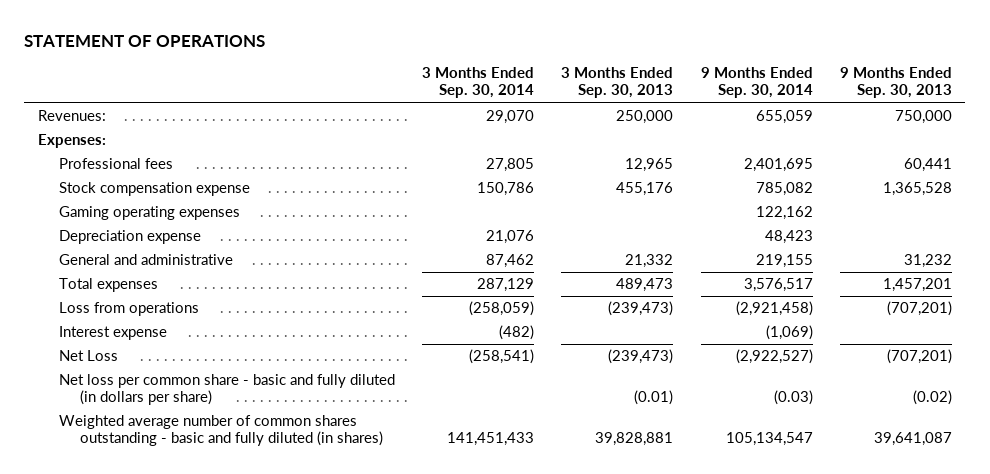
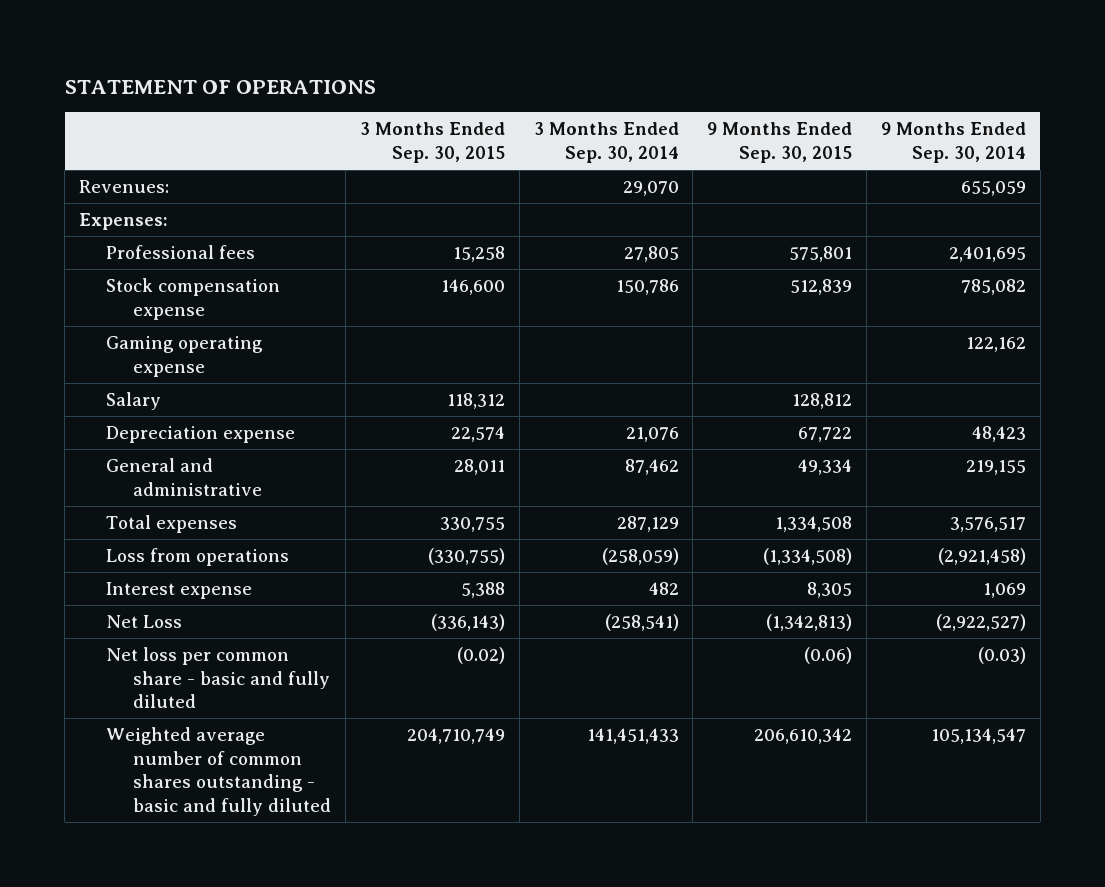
[561,67,674,99] 3 Months Ended Sep. 30, 2013 -> none
[839,67,952,99] 9 Months Ended Sep. 30, 2013 -> none
none -> [359,122,505,163] 3 Months Ended Sep. 30, 2015
none -> [707,122,853,163] 9 Months Ended Sep. 30, 2015
[58,206,240,221] Gaming operating expenses -> [106,335,264,377] Gaming operating expense
none -> [106,391,162,410] Salary
[499,325,535,341] (482) -> [648,581,679,595] 482
[765,325,813,341] (1,069) -> [982,582,1026,598] 1,069
[58,374,395,406] Net loss per common share - basic and fully diluted (in dollars per share) -> [106,646,331,709] Net loss per common share - basic and fully diluted
[58,415,383,447] Weighted average number of common shares outstanding - basic and fully diluted (in shares) -> [106,726,332,817] Weighted average number of common shares outstanding - basic and fully diluted

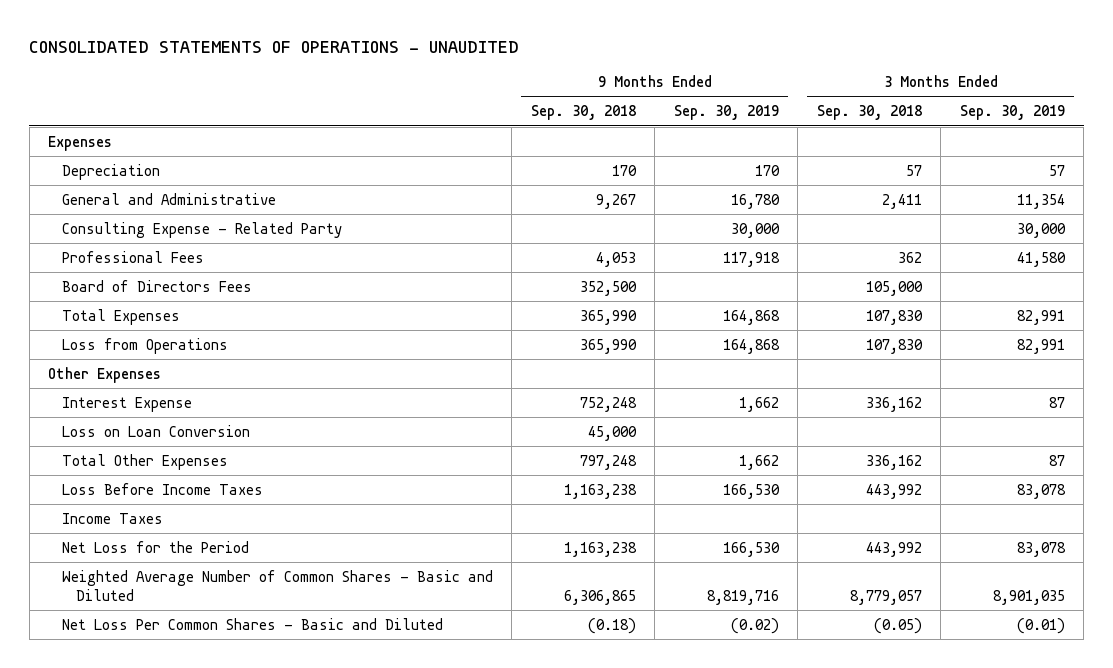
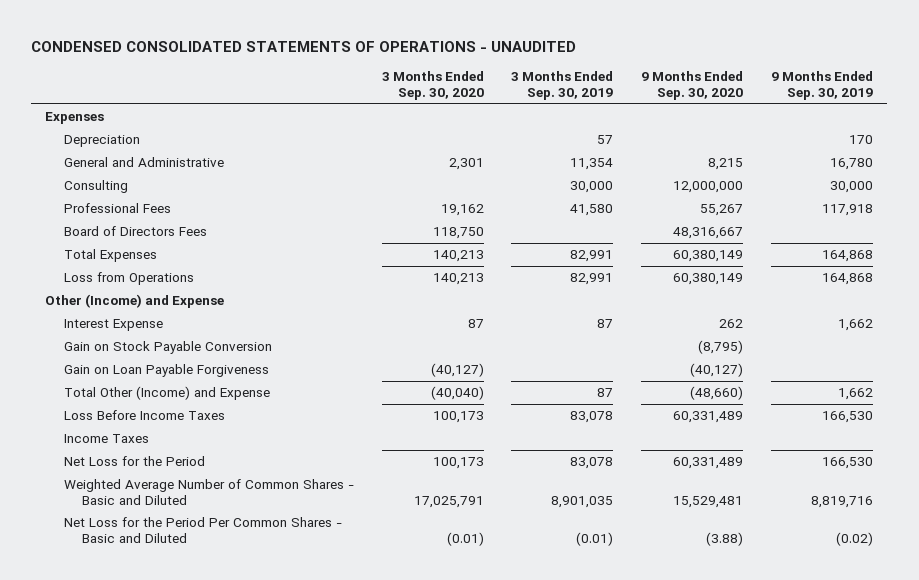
[29,40,520,53] CONSOLIDATED STATEMENTS OF OPERATIONS - UNAUDITED -> [31,40,577,52] CONDENSED CONSOLIDATED STATEMENTS OF OPERATIONS - UNAUDITED
[530,105,636,121] Sep. 30, 2018 -> none
[816,105,922,121] Sep. 30, 2018 -> none
none -> [381,71,484,100] 3 Months Ended Sep. 30, 2020
none -> [641,71,744,100] 9 Months Ended Sep. 30, 2020
[61,221,342,238] Consulting Expense - Related Party -> [63,179,128,193] Consulting
[48,366,162,383] Other Expenses -> [45,293,225,308] Other (Income) and Expense
[61,424,250,437] Loss on Loan Conversion -> none
none -> [63,340,272,354] Gain on Stock Payable Conversion
none -> [63,363,269,377] Gain on Loan Payable Forgiveness
[61,453,228,470] Total Other Expenses -> [63,385,270,400] Total Other (Income) and Expense
[61,617,443,630] Net Loss Per Common Shares - Basic and Diluted -> [63,516,342,543] Net Loss for the Period Per Common Shares - Basic and Diluted

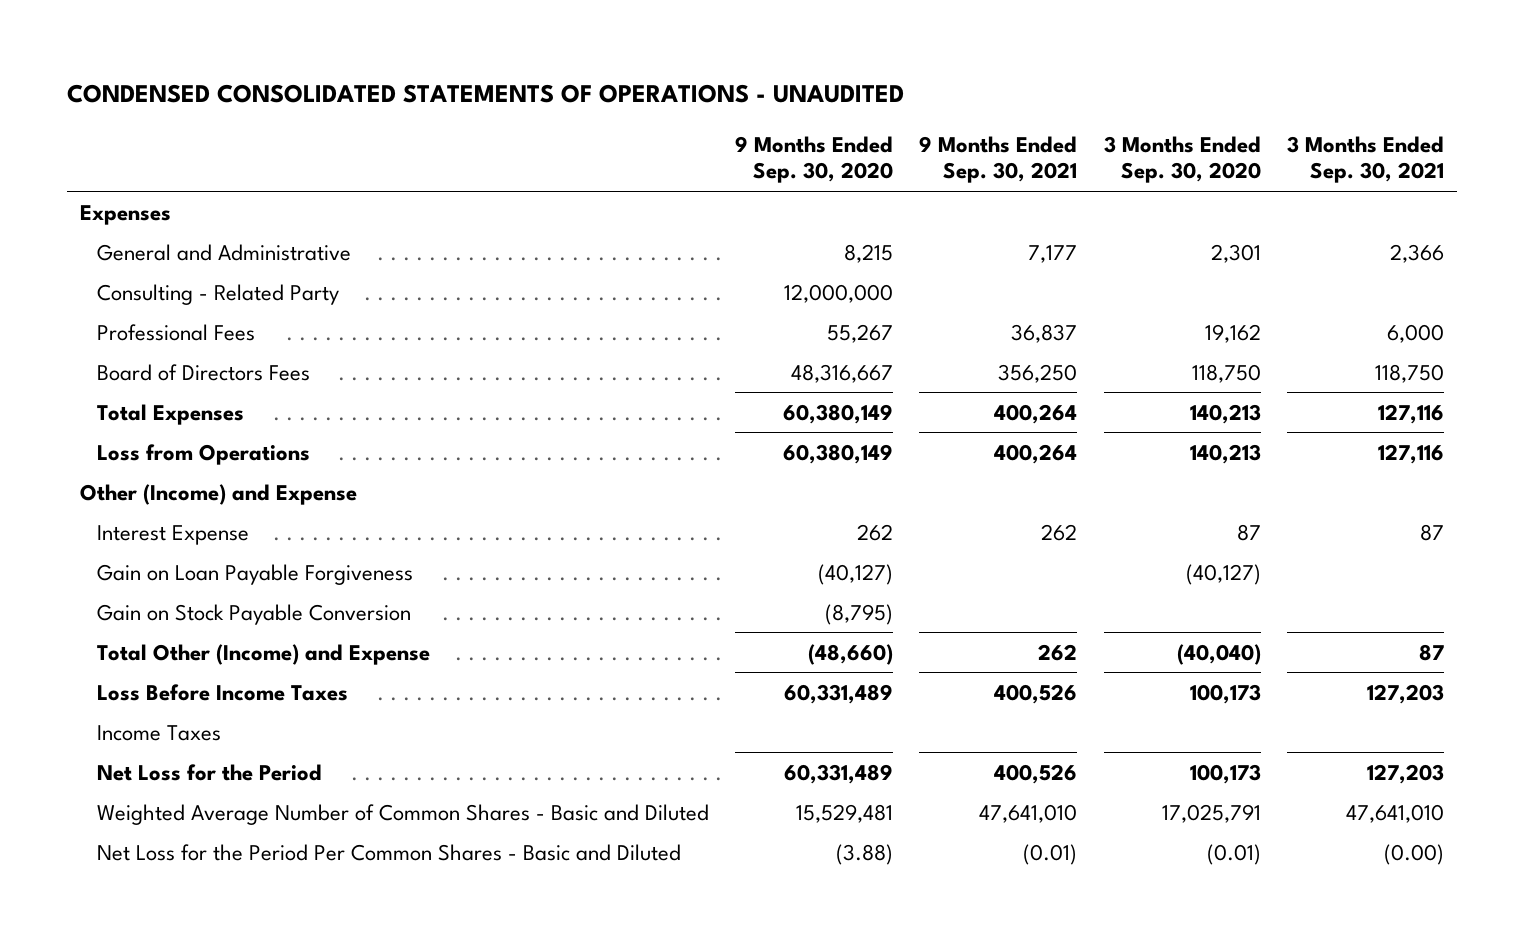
[511,71,614,100] 3 Months Ended Sep. 30, 2019 -> none
[771,71,874,100] 9 Months Ended Sep. 30, 2019 -> none
none -> [919,136,1078,184] 9 Months Ended Sep. 30, 2021
none -> [1286,136,1444,184] 3 Months Ended Sep. 30, 2021
[63,134,140,147] Depreciation -> none
[63,179,128,193] Consulting -> [97,283,340,305] Consulting - Related Party
[63,340,272,354] Gain on Stock Payable Conversion -> [97,603,412,625] Gain on Stock Payable Conversion

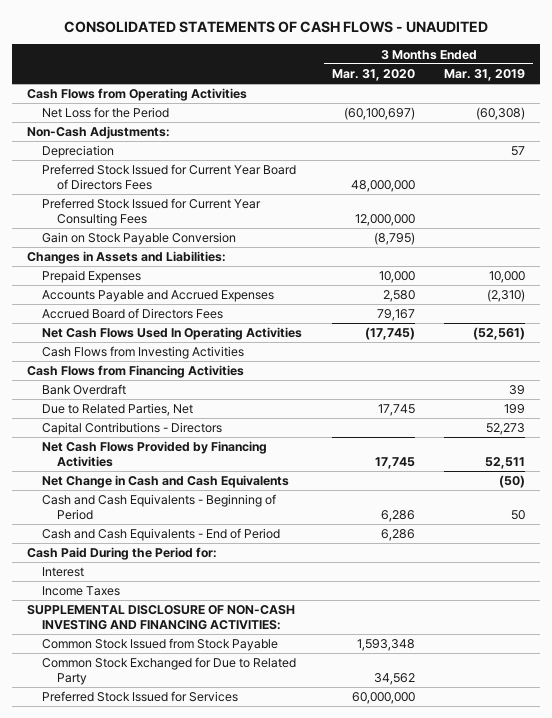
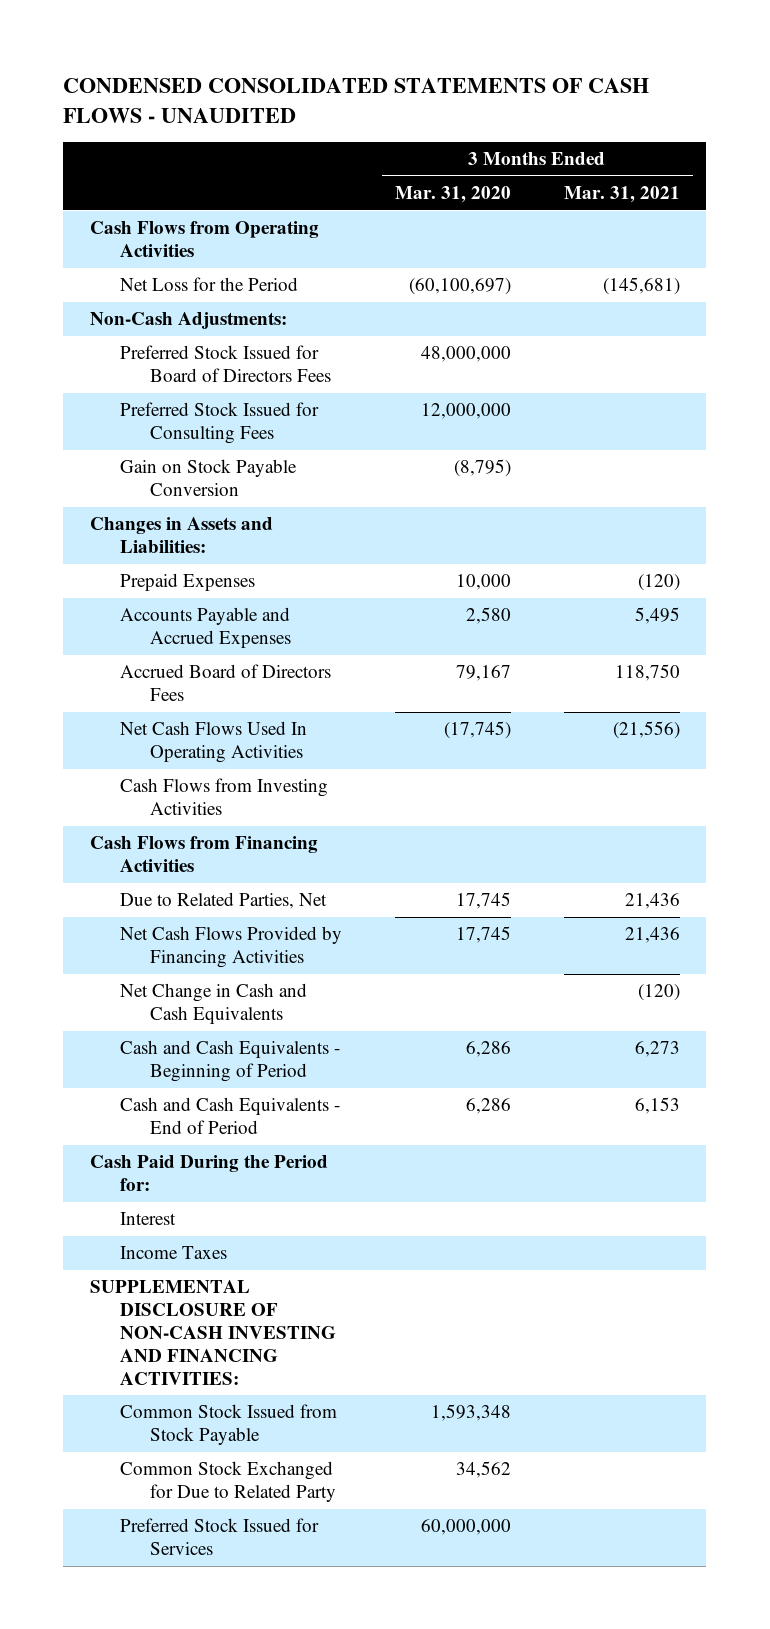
[64,20,489,33] CONSOLIDATED STATEMENTS OF CASH FLOWS - UNAUDITED -> [63,78,650,123] CONDENSED CONSOLIDATED STATEMENTS OF CASH FLOWS - UNAUDITED
[444,68,526,81] Mar. 31, 2019 -> none
none -> [563,186,680,204] Mar. 31, 2021
[42,145,115,159] Depreciation -> none
[42,164,297,190] Preferred Stock Issued for Current Year Board of Directors Fees -> [119,345,332,383] Preferred Stock Issued for Board of Directors Fees
[42,198,262,226] Preferred Stock Issued for Current Year Consulting Fees -> [119,402,319,445] Preferred Stock Issued for Consulting Fees
[42,384,127,396] Bank Overdraft -> none
[42,422,223,436] Capital Contributions - Directors -> none

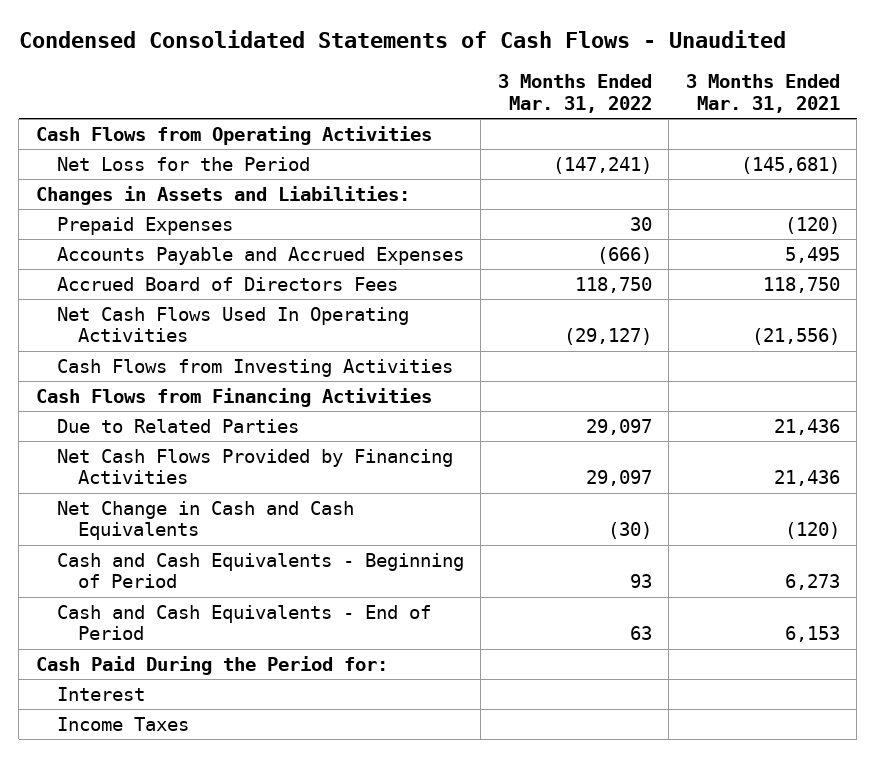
[63,78,650,123] CONDENSED CONSOLIDATED STATEMENTS OF CASH FLOWS - UNAUDITED -> [18,29,786,48] Condensed Consolidated Statements of Cash Flows - Unaudited
[394,186,511,204] Mar. 31, 2020 -> none
none -> [497,74,652,113] 3 Months Ended Mar. 31, 2022
[89,312,287,330] Non-Cash Adjustments: -> none
[119,345,332,383] Preferred Stock Issued for Board of Directors Fees -> none
[119,402,319,445] Preferred Stock Issued for Consulting Fees -> none
[119,459,297,497] Gain on Stock Payable Conversion -> none
[119,892,327,910] Due to Related Parties, Net -> [56,418,299,433] Due to Related Parties
[89,1280,336,1385] SUPPLEMENTAL DISCLOSURE OF NON-CASH INVESTING AND FINANCING ACTIVITIES: -> none
[119,1404,337,1446] Common Stock Issued from Stock Payable -> none
[119,1461,337,1503] Common Stock Exchanged for Due to Related Party -> none
[119,1518,319,1556] Preferred Stock Issued for Services -> none

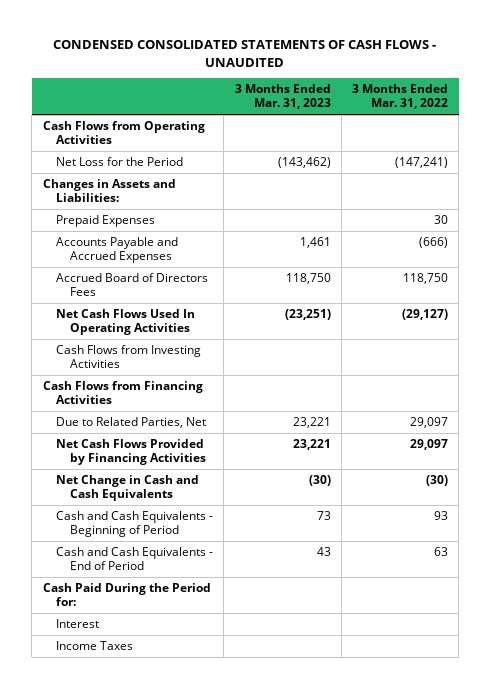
[18,29,786,48] Condensed Consolidated Statements of Cash Flows - Unaudited -> [53,40,437,67] CONDENSED CONSOLIDATED STATEMENTS OF CASH FLOWS - UNAUDITED
[685,74,840,113] 3 Months Ended Mar. 31, 2021 -> none
none -> [234,84,331,110] 3 Months Ended Mar. 31, 2023
[56,418,299,433] Due to Related Parties -> [56,417,207,429] Due to Related Parties, Net

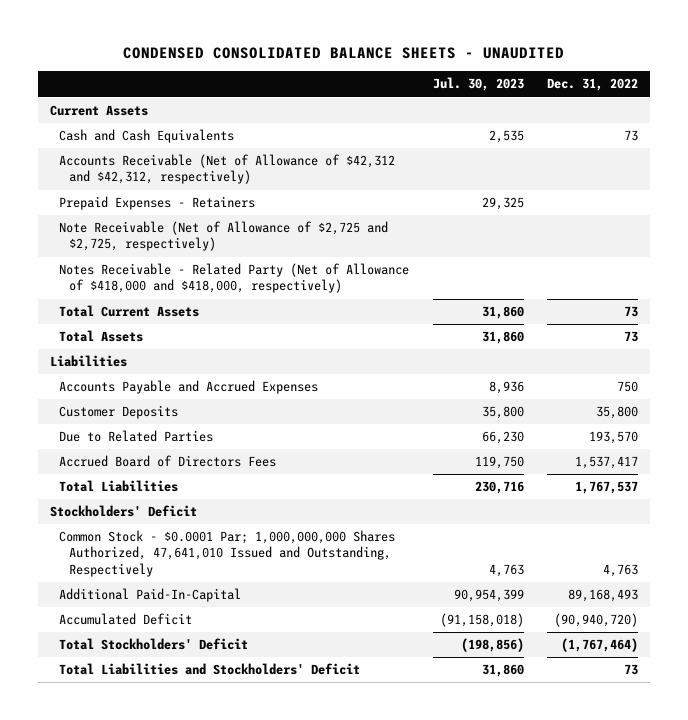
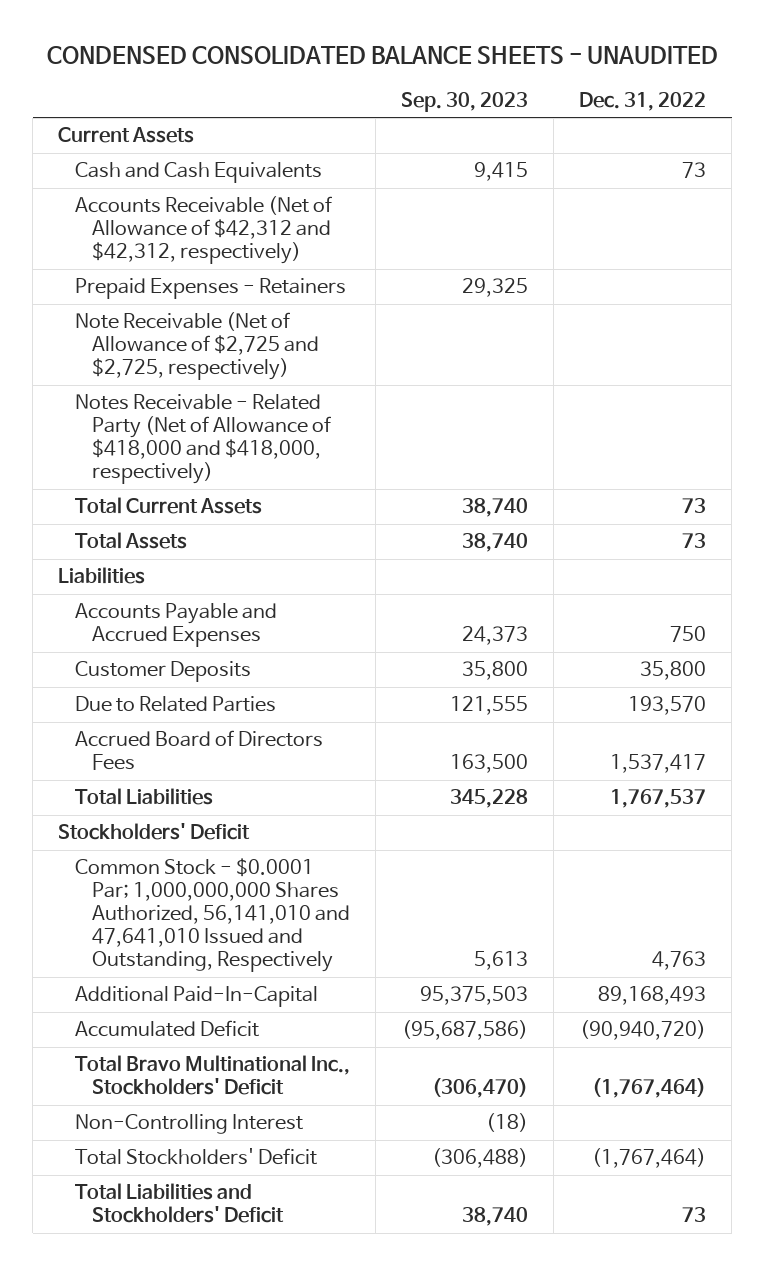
[432,77,524,92] Jul. 30, 2023 -> none
none -> [401,92,529,113] Sep. 30, 2023
[59,530,396,577] Common Stock - $0.0001 Par; 1,000,000,000 Shares Authorized, 47,641,010 Issued and Outstanding, Respectively -> [75,858,350,973] Common Stock - $0.0001 Par; 1,000,000,000 Shares Authorized, 56,141,010 and 47,641,010 Issued and Outstanding, Respectively
none -> [75,1055,351,1096] Total Bravo Multinational Inc., Stockholders' Deficit
none -> [75,1114,304,1135] Non-Controlling Interest

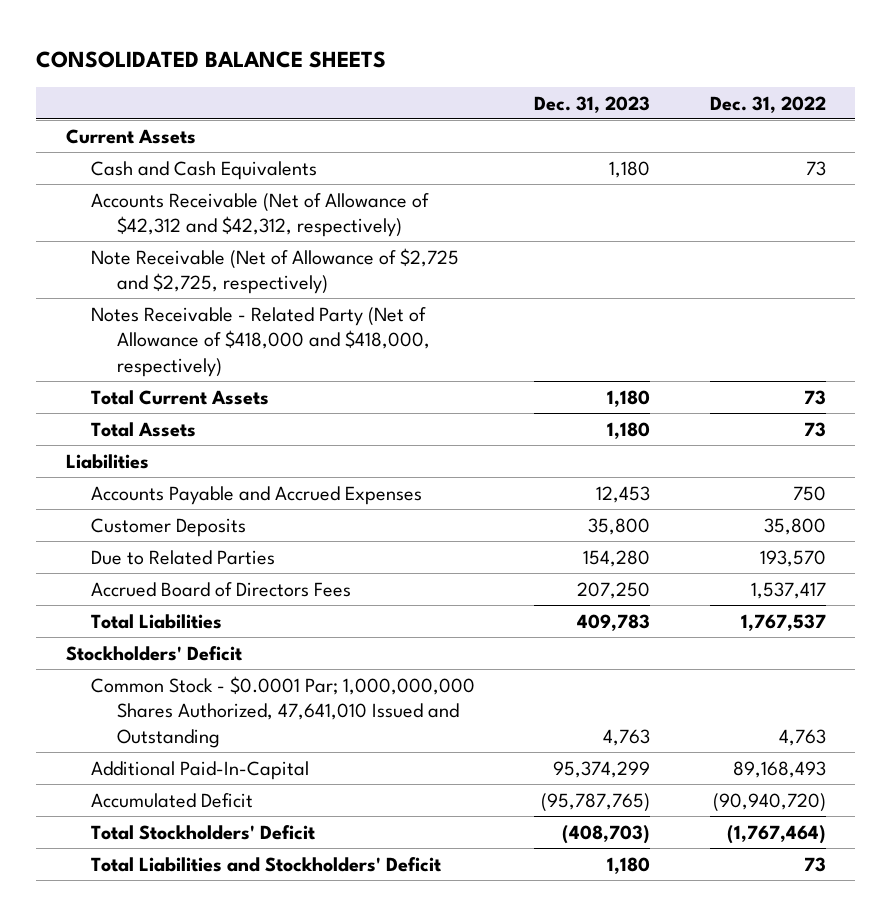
[47,46,719,65] CONDENSED CONSOLIDATED BALANCE SHEETS - UNAUDITED -> [35,51,386,69] CONSOLIDATED BALANCE SHEETS
[401,92,529,113] Sep. 30, 2023 -> none
none -> [534,95,651,113] Dec. 31, 2023
[75,278,347,300] Prepaid Expenses - Retainers -> none
[75,858,350,973] Common Stock - $0.0001 Par; 1,000,000,000 Shares Authorized, 56,141,010 and 47,641,010 Issued and Outstanding, Respectively -> [91,675,476,748] Common Stock - $0.0001 Par; 1,000,000,000 Shares Authorized, 47,641,010 Issued and Outstanding
[75,1055,351,1096] Total Bravo Multinational Inc., Stockholders' Deficit -> none
[75,1114,304,1135] Non-Controlling Interest -> none

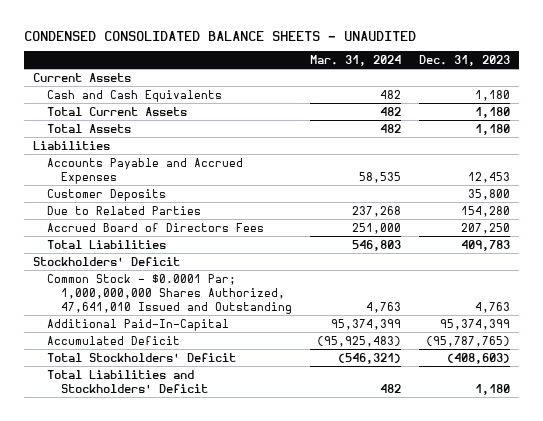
[35,51,386,69] CONSOLIDATED BALANCE SHEETS -> [23,30,416,41] CONDENSED CONSOLIDATED BALANCE SHEETS - UNAUDITED
[709,95,826,113] Dec. 31, 2022 -> none
none -> [309,55,401,67] Mar. 31, 2024
[91,192,430,238] Accounts Receivable (Net of Allowance of $42,312 and $42,312, respectively) -> none
[91,247,460,295] Note Receivable (Net of Allowance of $2,725 and $2,725, respectively) -> none
[91,306,430,377] Notes Receivable - Related Party (Net of Allowance of $418,000 and $418,000, respectively) -> none
[553,760,651,778] 95,374,299 -> [440,318,511,330] 95,374,399
[562,824,651,844] (408,703) -> [447,352,511,364] (408,603)

